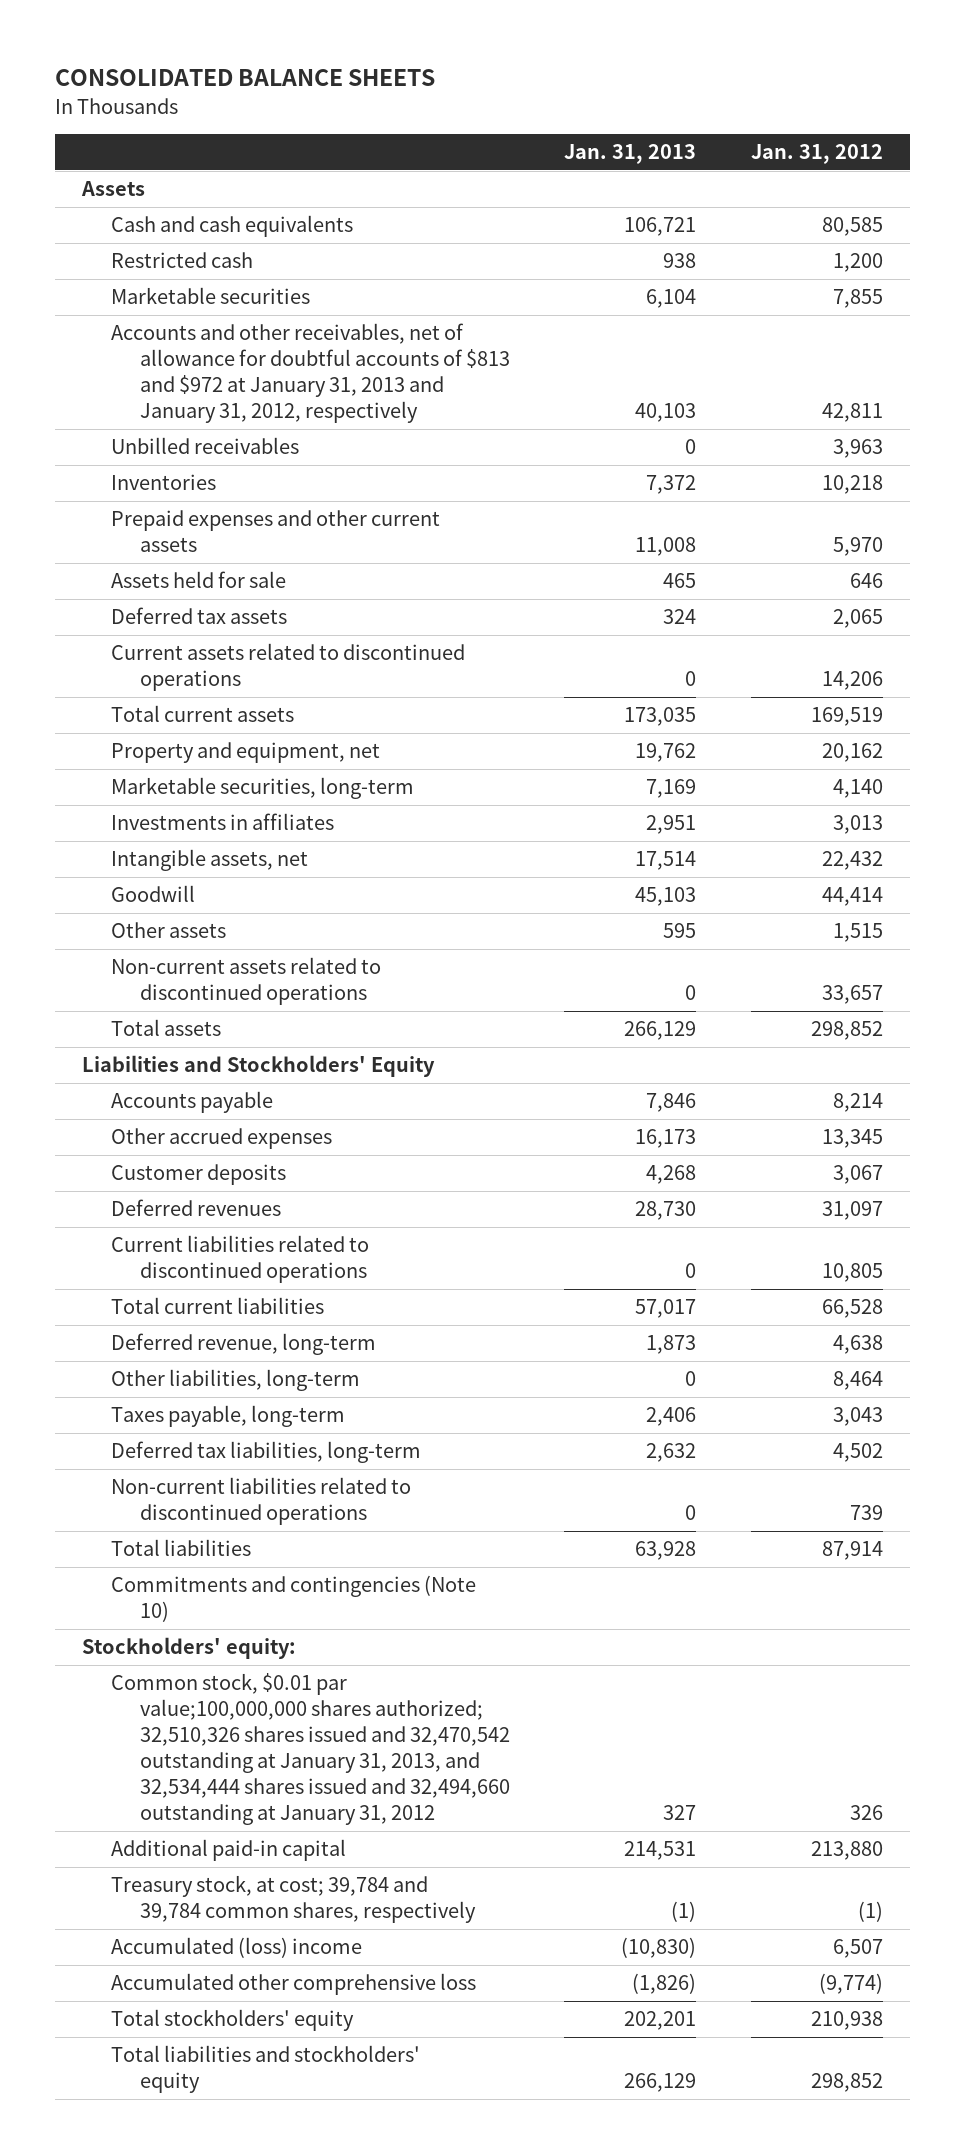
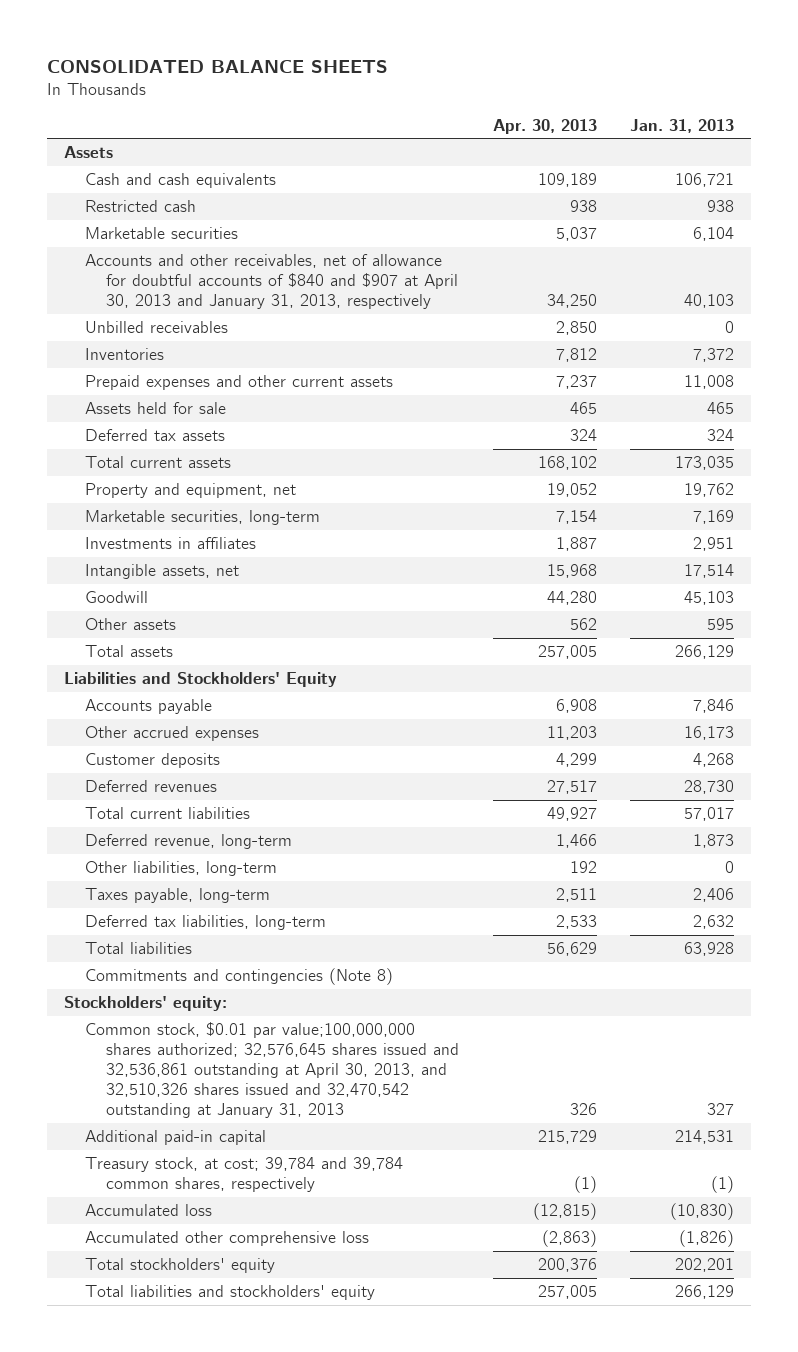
[751,143,884,164] Jan. 31, 2012 -> none
none -> [492,118,597,134] Apr. 30, 2013
[111,323,510,424] Accounts and other receivables, net of allowance for doubtful accounts of $813 and $972 at January 31, 2013 and January 31, 2012, respectively -> [85,254,459,310] Accounts and other receivables, net of allowance for doubtful accounts of $840 and $907 at April 30, 2013 and January 31, 2013, respectively
[111,643,466,692] Current assets related to discontinued operations -> none
[111,957,382,1006] Non-current assets related to discontinued operations -> none
[111,1235,370,1284] Current liabilities related to discontinued operations -> none
[111,1477,412,1526] Non-current liabilities related to discontinued operations -> none
[111,1575,477,1623] Commitments and contingencies (Note 10) -> [85,968,394,986] Commitments and contingencies (Note 8)
[111,1673,510,1826] Common stock, $0.01 par value;100,000,000 shares authorized; 32,510,326 shares issued and 32,470,542 outstanding at January 31, 2013, and 32,534,444 shares issued and 32,494,660 outstanding at January 31, 2012 -> [85,1022,460,1119] Common stock, $0.01 par value;100,000,000 shares authorized; 32,576,645 shares issued and 32,536,861 outstanding at April 30, 2013, and 32,510,326 shares issued and 32,470,542 outstanding at January 31, 2013
[111,1937,363,1959] Accumulated (loss) income -> [85,1204,213,1217] Accumulated loss

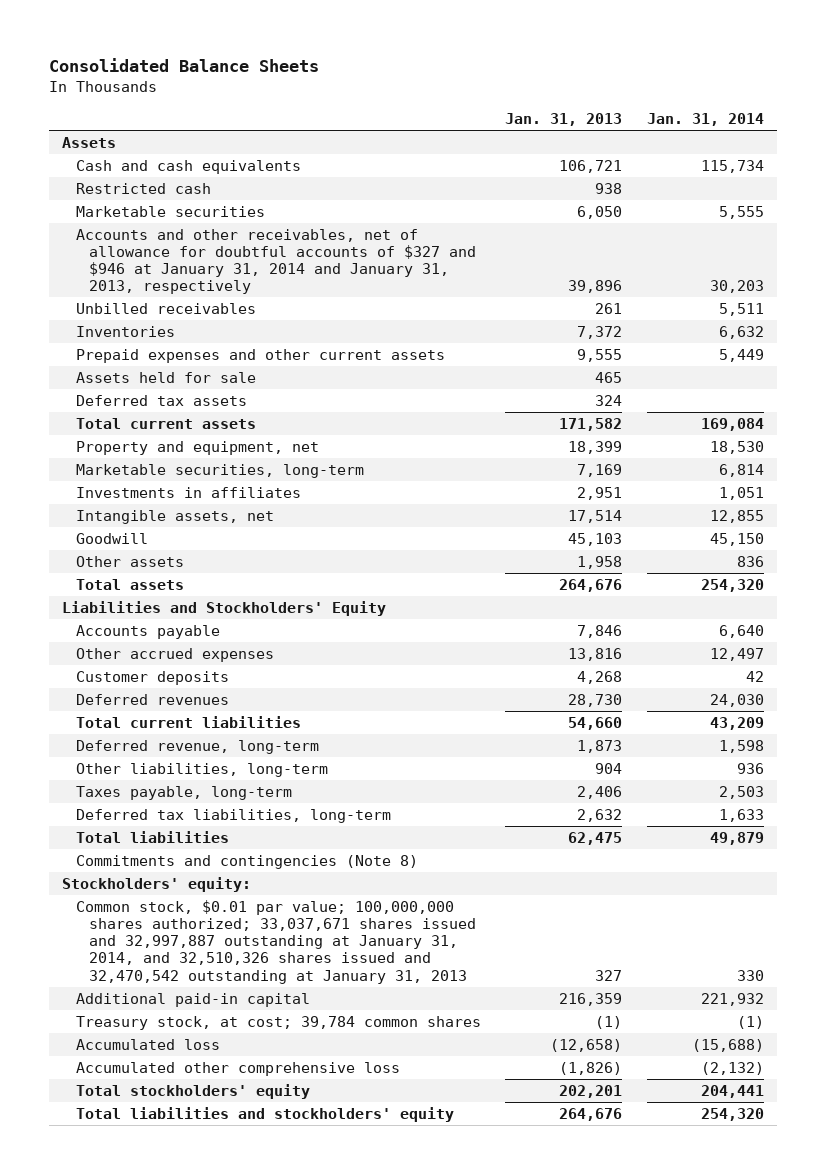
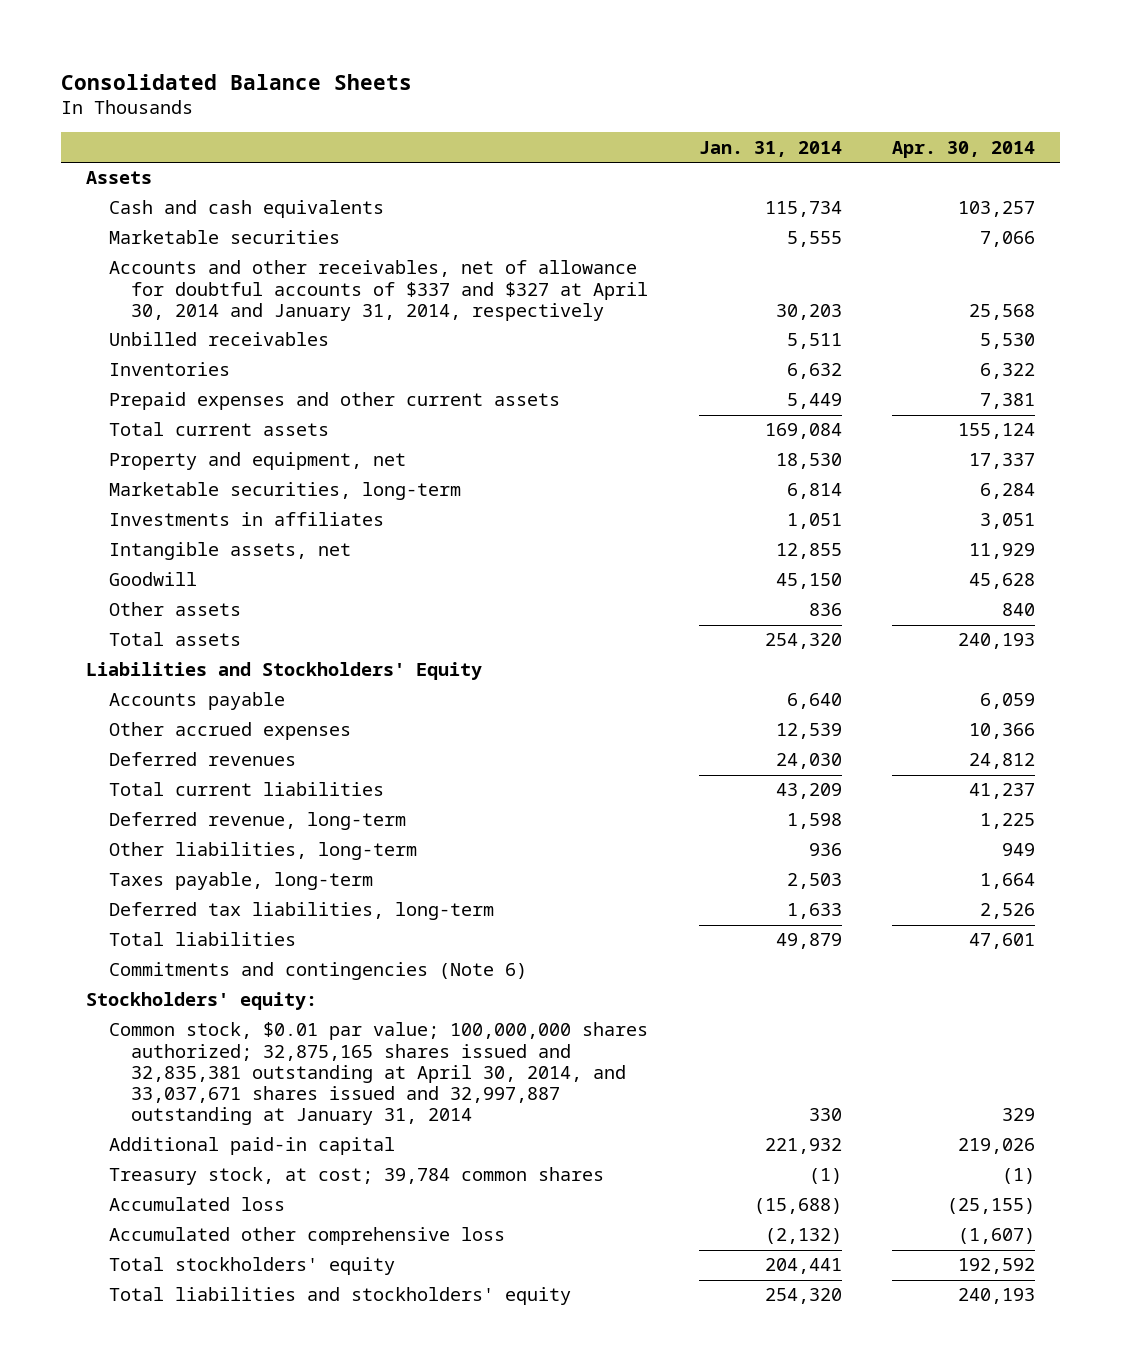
[505,113,623,127] Jan. 31, 2013 -> none
none -> [891,140,1035,158] Apr. 30, 2014
[75,182,211,194] Restricted cash -> none
[75,228,477,295] Accounts and other receivables, net of allowance for doubtful accounts of $327 and $946 at January 31, 2014 and January 31, 2013, respectively -> [108,260,649,321] Accounts and other receivables, net of allowance for doubtful accounts of $337 and $327 at April 30, 2014 and January 31, 2014, respectively
[75,371,256,383] Assets held for sale -> none
[75,394,247,406] Deferred tax assets -> none
[75,670,229,685] Customer deposits -> none
[710,647,765,661] 12,497 -> [775,723,842,740] 12,539
[75,854,418,869] Commitments and contingencies (Note 8) -> [108,962,527,981] Commitments and contingencies (Note 6)
[75,899,477,984] Common stock, $0.01 par value; 100,000,000 shares authorized; 33,037,671 shares issued and 32,997,887 outstanding at January 31, 2014, and 32,510,326 shares issued and 32,470,542 outstanding at January 31, 2013 -> [108,1022,648,1126] Common stock, $0.01 par value; 100,000,000 shares authorized; 32,875,165 shares issued and 32,835,381 outstanding at April 30, 2014, and 33,037,671 shares issued and 32,997,887 outstanding at January 31, 2014

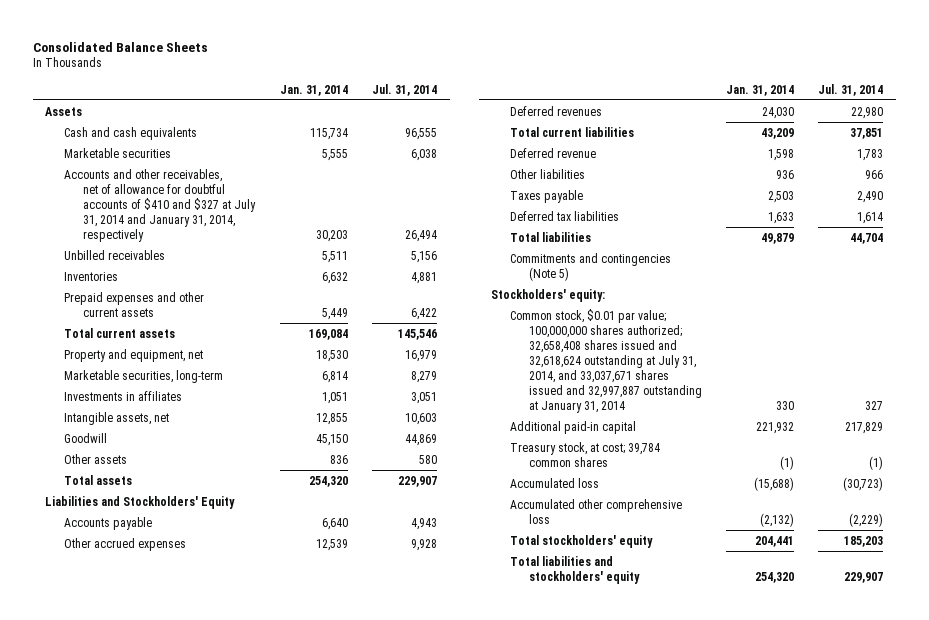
[891,140,1035,158] Apr. 30, 2014 -> none
none -> [372,83,438,96] Jul. 31, 2014
[108,260,649,321] Accounts and other receivables, net of allowance for doubtful accounts of $337 and $327 at April 30, 2014 and January 31, 2014, respectively -> [64,168,256,242] Accounts and other receivables, net of allowance for doubtful accounts of $410 and $327 at July 31, 2014 and January 31, 2014, respectively
[108,812,406,831] Deferred revenue, long-term -> [510,147,597,158] Deferred revenue
[108,842,417,861] Other liabilities, long-term -> [510,168,586,179] Other liabilities
[108,872,373,891] Taxes payable, long-term -> [510,189,584,203] Taxes payable
[108,902,494,921] Deferred tax liabilities, long-term -> [510,210,620,221] Deferred tax liabilities
[108,962,527,981] Commitments and contingencies (Note 6) -> [510,252,672,281] Commitments and contingencies (Note 5)
[108,1022,648,1126] Common stock, $0.01 par value; 100,000,000 shares authorized; 32,875,165 shares issued and 32,835,381 outstanding at April 30, 2014, and 33,037,671 shares issued and 32,997,887 outstanding at January 31, 2014 -> [510,308,702,413] Common stock, $0.01 par value; 100,000,000 shares authorized; 32,658,408 shares issued and 32,618,624 outstanding at July 31, 2014, and 33,037,671 shares issued and 32,997,887 outstanding at January 31, 2014

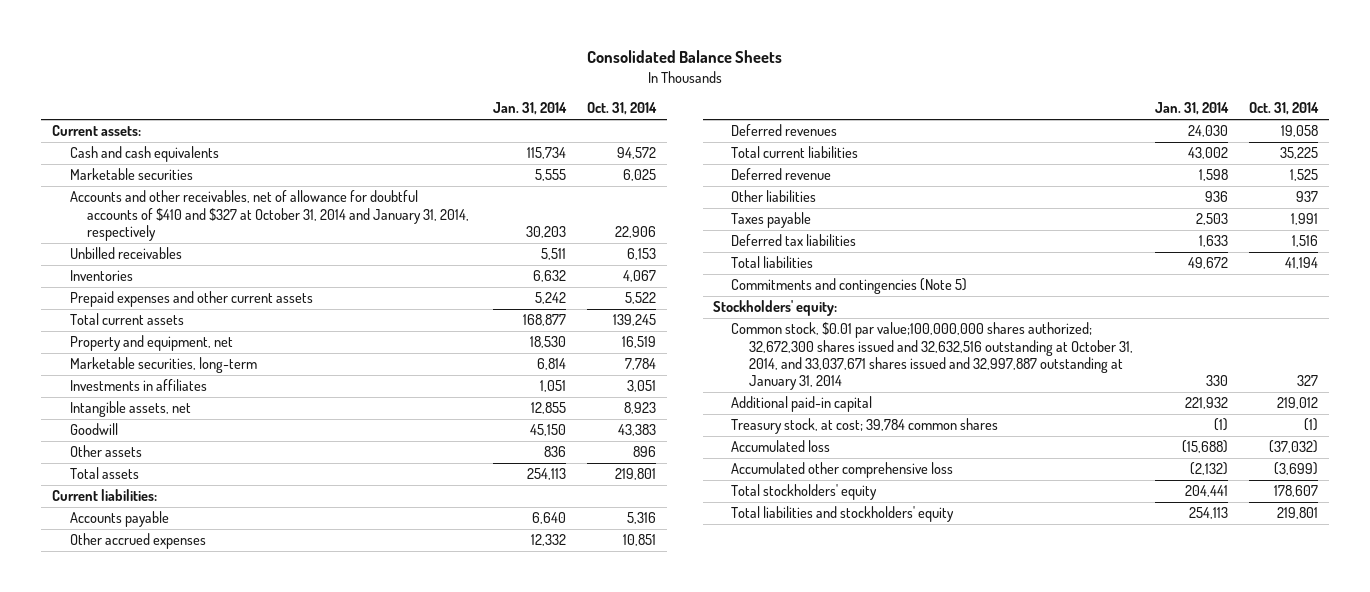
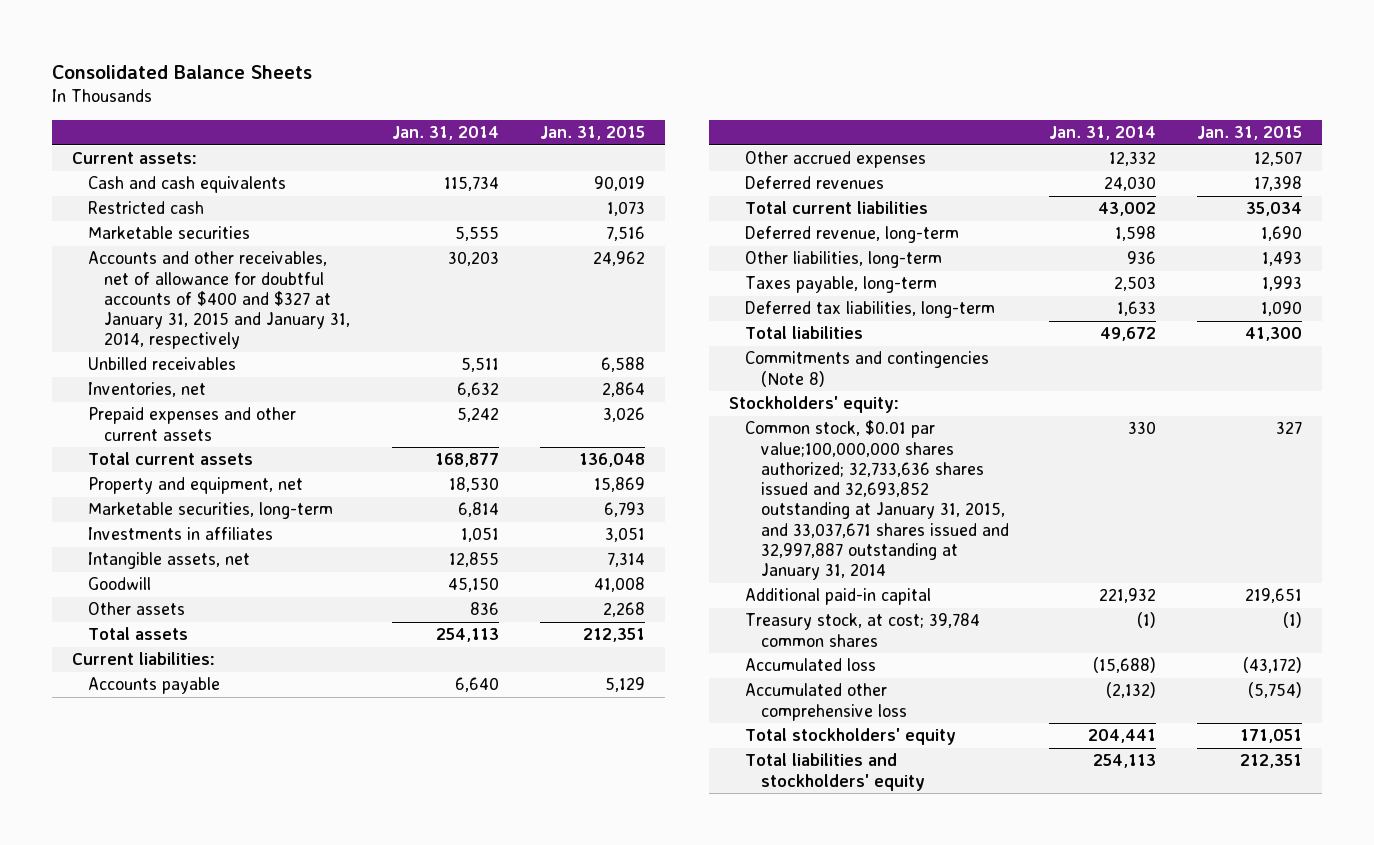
[587,102,658,116] Oct. 31, 2014 -> none
none -> [539,126,645,141] Jan. 31, 2015
none -> [87,201,204,215] Restricted cash
[69,190,470,241] Accounts and other receivables, net of allowance for doubtful accounts of $410 and $327 at October 31, 2014 and January 31, 2014, respectively -> [87,251,350,350] Accounts and other receivables, net of allowance for doubtful accounts of $400 and $327 at January 31, 2015 and January 31, 2014, respectively
[69,270,133,282] Inventories -> [87,382,206,398] Inventories, net
[731,168,832,181] Deferred revenue -> [744,226,959,244] Deferred revenue, long-term
[731,190,817,203] Other liabilities -> [744,251,942,269] Other liabilities, long-term
[731,212,812,229] Taxes payable -> [744,276,937,294] Taxes payable, long-term
[731,234,857,247] Deferred tax liabilities -> [744,301,995,319] Deferred tax liabilities, long-term
[731,278,968,295] Commitments and contingencies (Note 5) -> [744,351,989,387] Commitments and contingencies (Note 8)
[731,322,1134,391] Common stock, $0.01 par value;100,000,000 shares authorized; 32,672,300 shares issued and 32,632,516 outstanding at October 31, 2014, and 33,037,671 shares issued and 32,997,887 outstanding at January 31, 2014 -> [744,420,1009,581] Common stock, $0.01 par value;100,000,000 shares authorized; 32,733,636 shares issued and 32,693,852 outstanding at January 31, 2015, and 33,037,671 shares issued and 32,997,887 outstanding at January 31, 2014

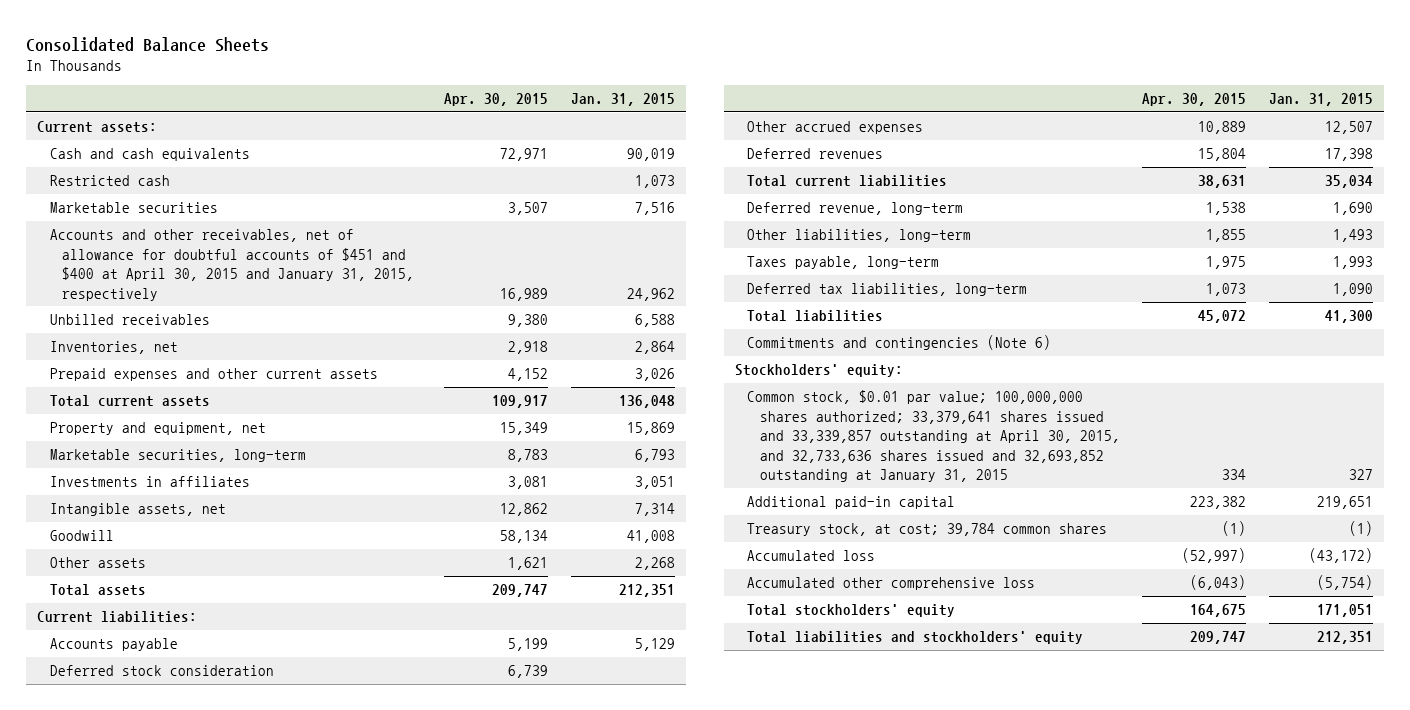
[392,126,500,141] Jan. 31, 2014 -> none
none -> [444,93,549,107] Apr. 30, 2015
[87,251,350,350] Accounts and other receivables, net of allowance for doubtful accounts of $400 and $327 at January 31, 2015 and January 31, 2014, respectively -> [49,229,415,301] Accounts and other receivables, net of allowance for doubtful accounts of $451 and $400 at April 30, 2015 and January 31, 2015, respectively
none -> [49,665,274,677] Deferred stock consideration
[744,351,989,387] Commitments and contingencies (Note 8) -> [747,335,1052,351] Commitments and contingencies (Note 6)
[744,420,1009,581] Common stock, $0.01 par value;100,000,000 shares authorized; 32,733,636 shares issued and 32,693,852 outstanding at January 31, 2015, and 33,037,671 shares issued and 32,997,887 outstanding at January 31, 2014 -> [747,390,1120,483] Common stock, $0.01 par value; 100,000,000 shares authorized; 33,379,641 shares issued and 33,339,857 outstanding at April 30, 2015, and 32,733,636 shares issued and 32,693,852 outstanding at January 31, 2015

